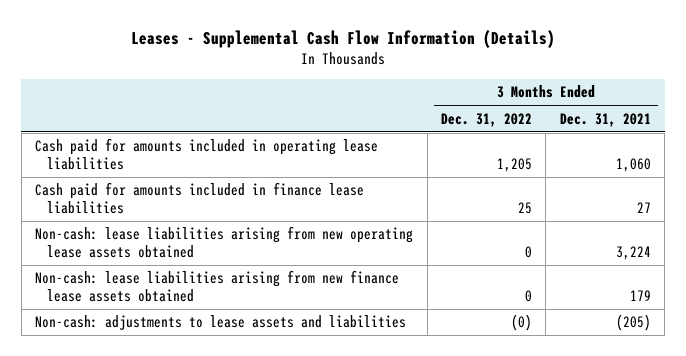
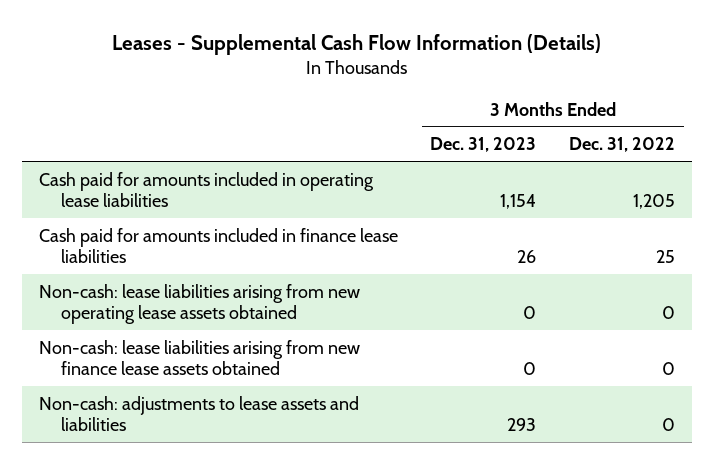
[559,112,651,127] Dec. 31, 2021 -> none
none -> [430,137,537,153] Dec. 31, 2023
[511,314,533,332] (0) -> [662,417,676,431] 0

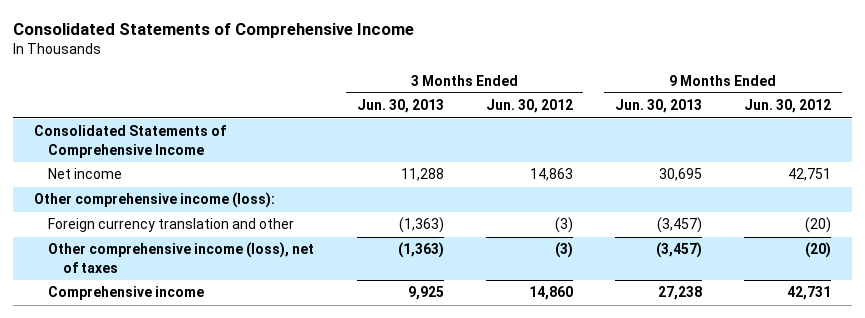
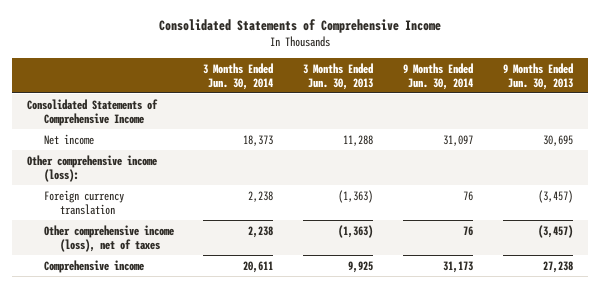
[485,99,573,114] Jun. 30, 2012 -> none
[744,99,832,114] Jun. 30, 2012 -> none
none -> [203,62,274,90] 3 Months Ended Jun. 30, 2014
none -> [403,62,474,90] 9 Months Ended Jun. 30, 2014
[48,218,295,233] Foreign currency translation and other -> [43,189,124,215] Foreign currency translation

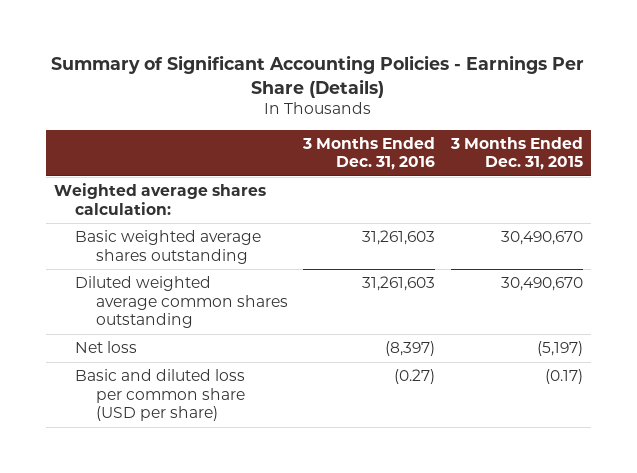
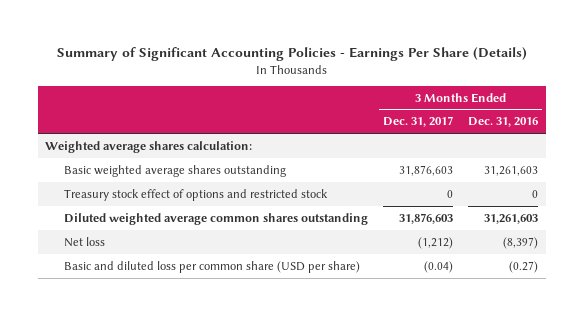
[449,137,583,171] 3 Months Ended Dec. 31, 2015 -> none
none -> [382,116,453,128] Dec. 31, 2017
none -> [63,188,328,201] Treasury stock effect of options and restricted stock

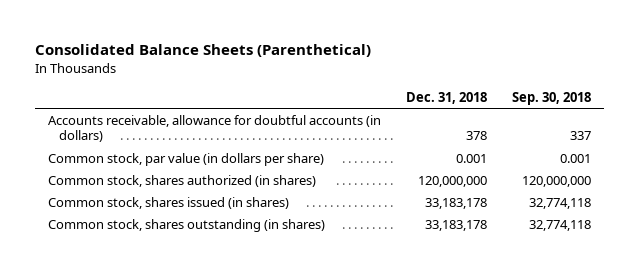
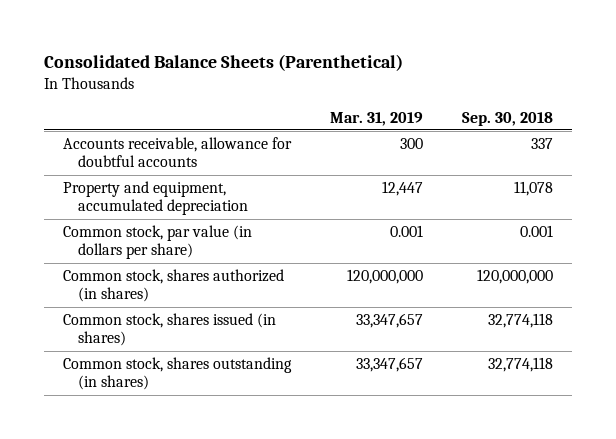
[406,91,488,104] Dec. 31, 2018 -> none
none -> [329,111,423,126] Mar. 31, 2019
[47,114,381,143] Accounts receivable, allowance for doubtful accounts (in dollars) -> [63,136,293,168] Accounts receivable, allowance for doubtful accounts
none -> [63,180,249,216] Property and equipment, accumulated depreciation

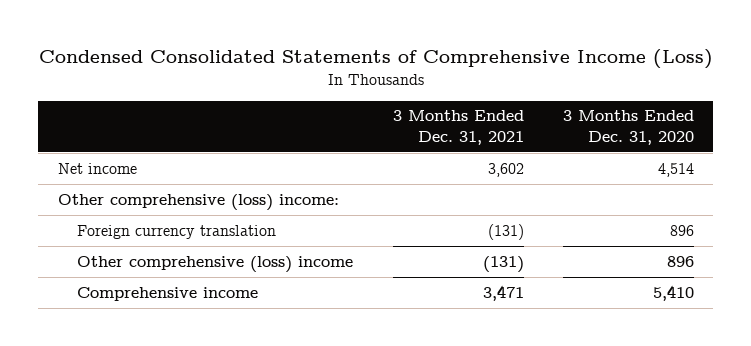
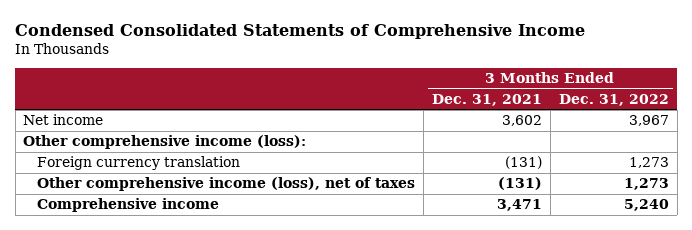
[38,48,713,69] Condensed Consolidated Statements of Comprehensive Income (Loss) -> [15,23,586,39] Condensed Consolidated Statements of Comprehensive Income
[562,110,694,145] 3 Months Ended Dec. 31, 2020 -> none
none -> [558,93,669,106] Dec. 31, 2022
[57,193,339,211] Other comprehensive (loss) income: -> [23,135,307,150] Other comprehensive income (loss):
[77,255,354,273] Other comprehensive (loss) income -> [37,177,416,192] Other comprehensive income (loss), net of taxes

